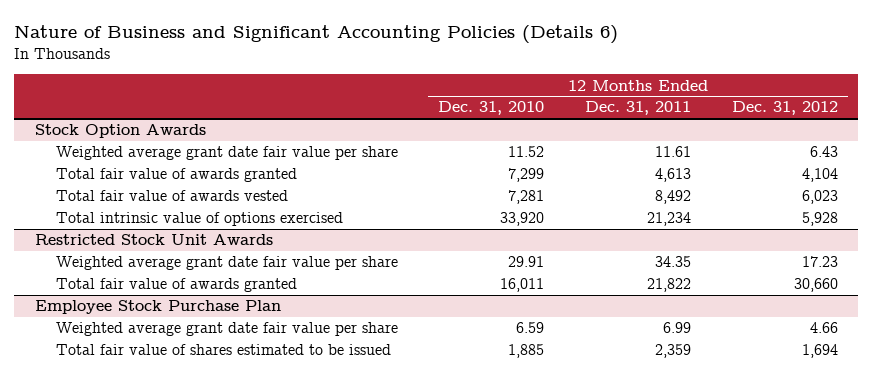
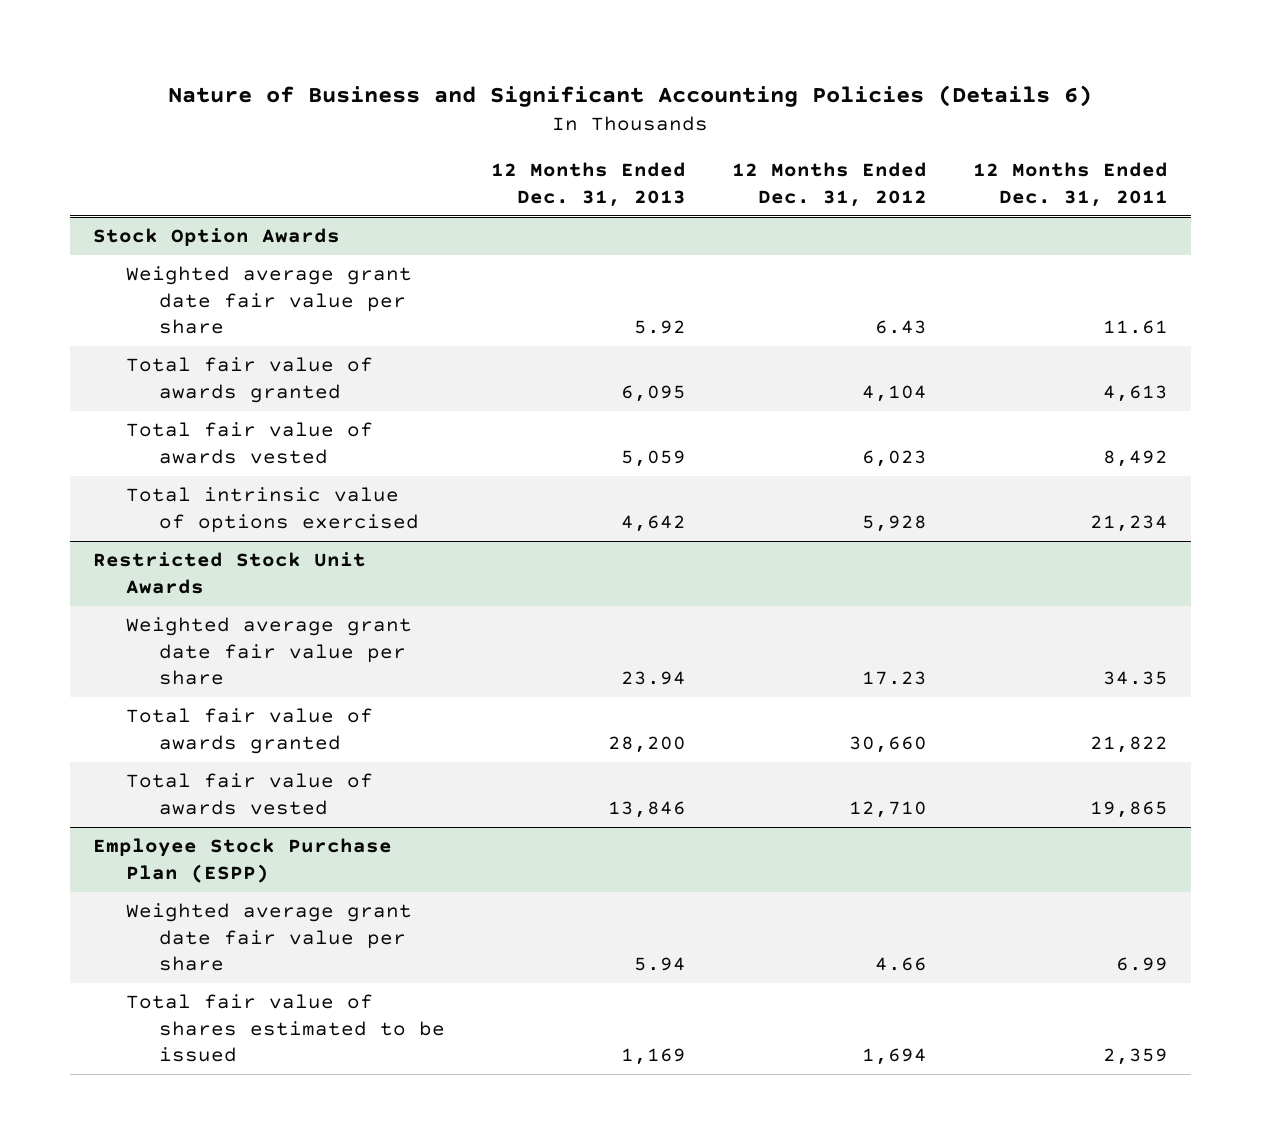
[438,101,545,116] Dec. 31, 2010 -> none
none -> [490,162,686,208] 12 Months Ended Dec. 31, 2013
none -> [125,773,373,815] Total fair value of awards vested
[34,300,281,315] Employee Stock Purchase Plan -> [92,838,392,883] Employee Stock Purchase Plan (ESPP)

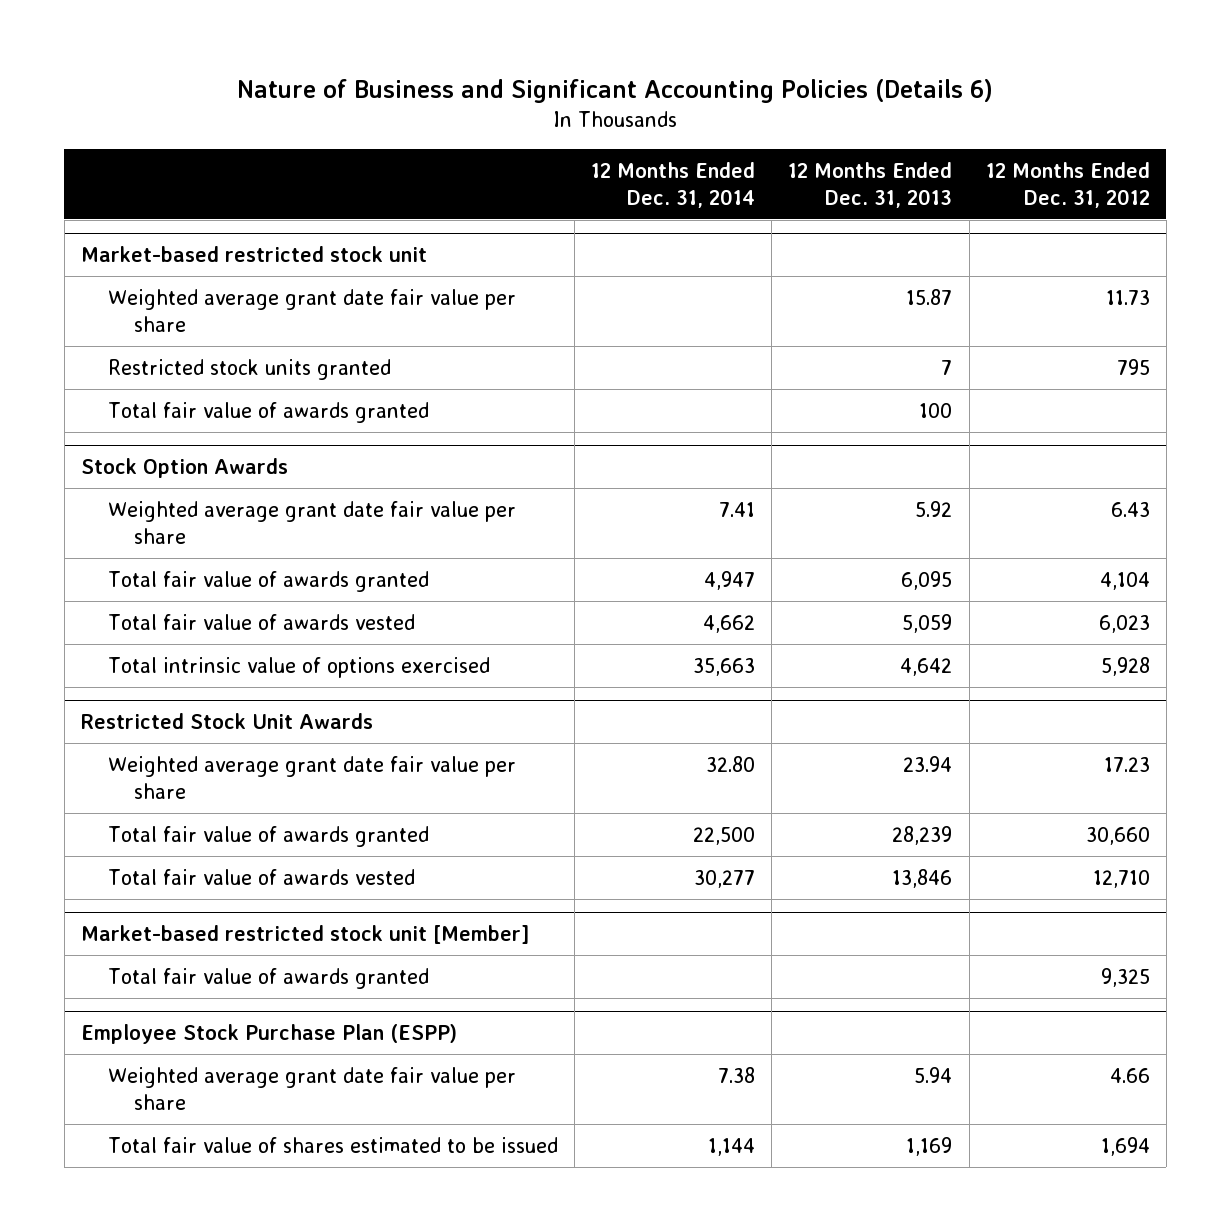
[973,162,1169,208] 12 Months Ended Dec. 31, 2011 -> none
none -> [591,161,756,209] 12 Months Ended Dec. 31, 2014
none -> [81,246,428,263] Market-based restricted stock unit
none -> [107,288,516,332] Weighted average grant date fair value per share
none -> [107,358,391,380] Restricted stock units granted
none -> [107,401,429,423] Total fair value of awards granted
[607,735,686,753] 28,200 -> [892,825,953,845] 28,239
none -> [81,925,530,945] Market-based restricted stock unit [Member]
none -> [107,967,429,989] Total fair value of awards granted

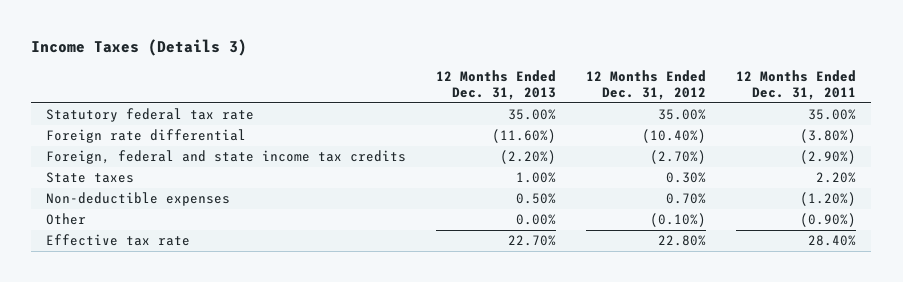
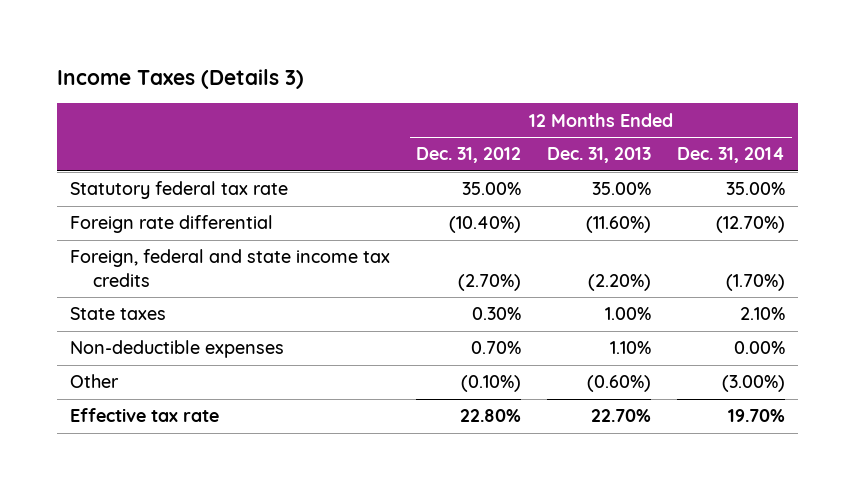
[736,69,857,101] 12 Months Ended Dec. 31, 2011 -> none
none -> [677,147,786,164] Dec. 31, 2014
[516,193,557,205] 0.50% -> [610,341,652,355] 1.10%
[516,214,557,226] 0.00% -> [587,375,652,393] (0.60%)

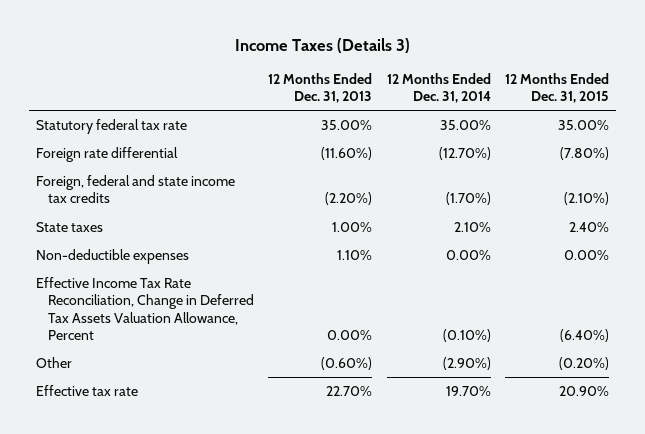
[416,147,522,164] Dec. 31, 2012 -> none
none -> [505,72,610,104] 12 Months Ended Dec. 31, 2015
none -> [35,277,254,341] Effective Income Tax Rate Reconciliation, Change in Deferred Tax Assets Valuation Allowance, Percent
[722,375,786,393] (3.00%) -> [442,357,491,371] (2.90%)

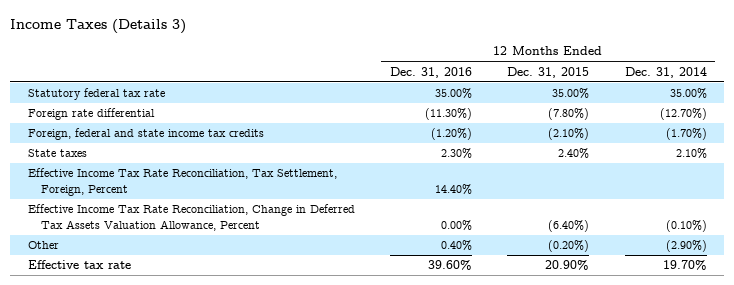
[268,72,373,104] 12 Months Ended Dec. 31, 2013 -> none
none -> [390,66,473,78] Dec. 31, 2016
[35,249,189,265] Non-deductible expenses -> none
none -> [27,168,337,196] Effective Income Tax Rate Reconciliation, Tax Settlement, Foreign, Percent

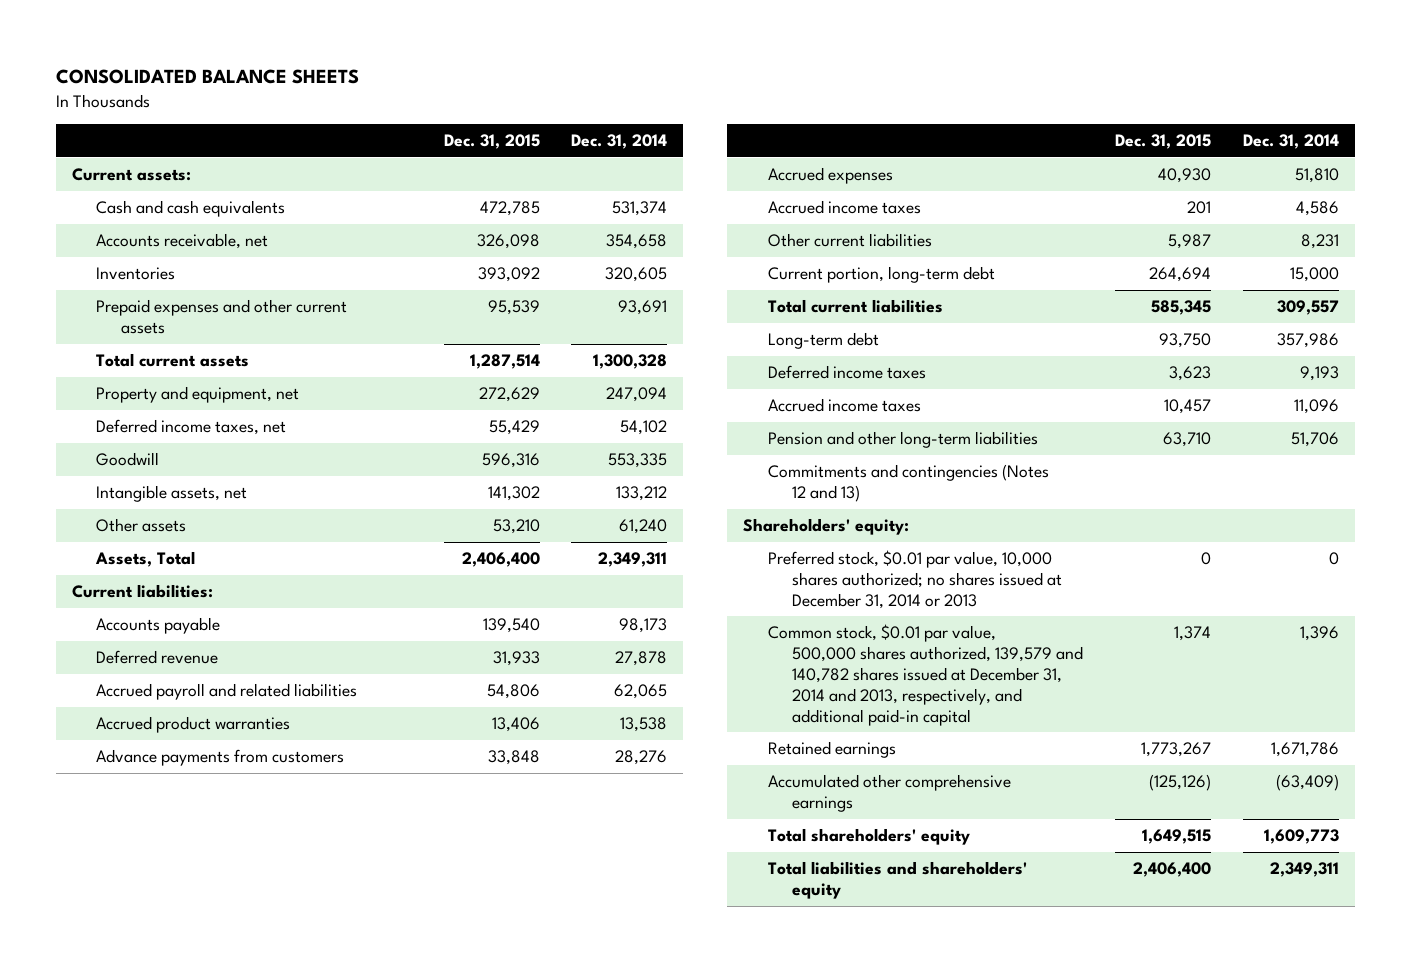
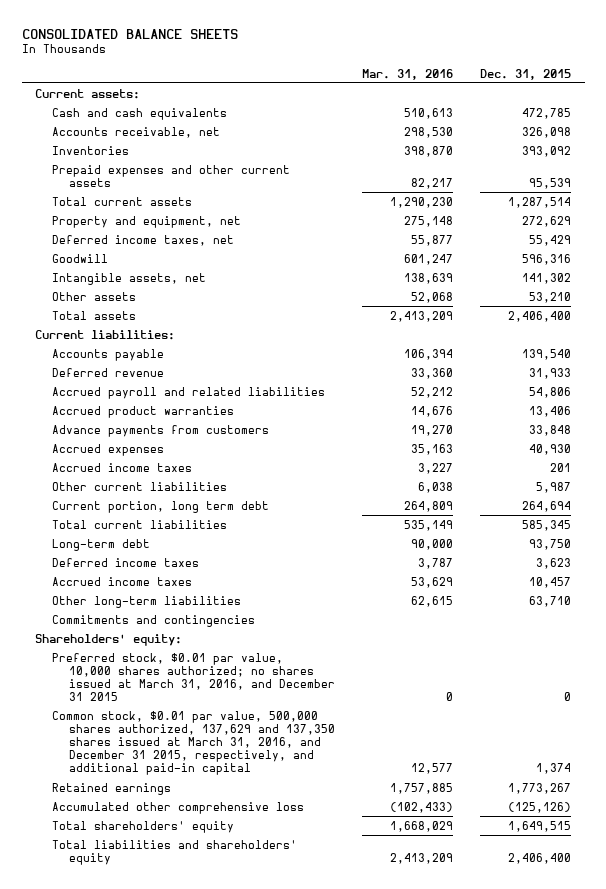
[571,134,668,150] Dec. 31, 2014 -> none
none -> [362,68,454,80] Mar. 31, 2016
[95,551,196,568] Assets, Total -> [52,310,137,320] Total assets
[767,266,995,284] Current portion, long-term debt -> [52,500,270,513] Current portion, long term debt
[767,431,1038,449] Pension and other long-term liabilities -> [52,595,242,608] Other long-term liabilities
[767,464,1049,503] Commitments and contingencies (Notes 12 and 13) -> [52,614,256,627] Commitments and contingencies
[767,550,1063,609] Preferred stock, $0.01 par value, 10,000 shares authorized; no shares issued at December 31, 2014 or 2013 -> [52,652,335,702] Preferred stock, $0.01 par value, 10,000 shares authorized; no shares issued at March 31, 2016, and December 31 2015
[767,624,1084,726] Common stock, $0.01 par value, 500,000 shares authorized, 139,579 and 140,782 shares issued at December 31, 2014 and 2013, respectively, and additional paid-in capital -> [52,710,335,776] Common stock, $0.01 par value, 500,000 shares authorized, 137,629 and 137,350 shares issued at March 31, 2016, and December 31 2015, respectively, and additional paid-in capital
[767,774,1011,813] Accumulated other comprehensive earnings -> [52,801,305,814] Accumulated other comprehensive loss

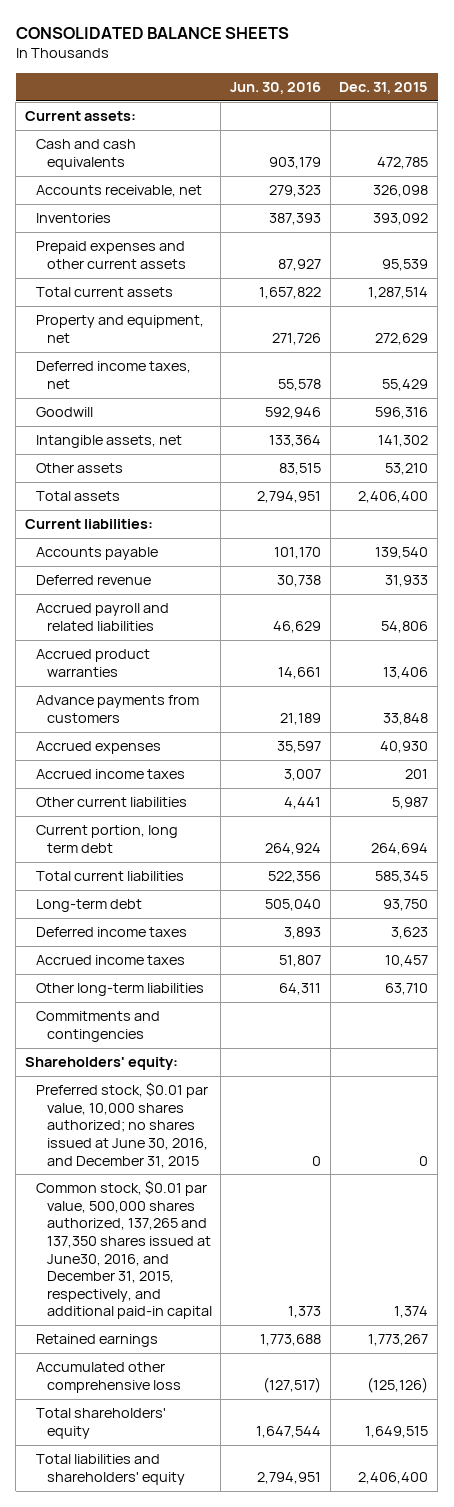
[362,68,454,80] Mar. 31, 2016 -> none
none -> [229,82,321,95] Jun. 30, 2016
[52,652,335,702] Preferred stock, $0.01 par value, 10,000 shares authorized; no shares issued at March 31, 2016, and December 31 2015 -> [35,1082,208,1168] Preferred stock, $0.01 par value, 10,000 shares authorized; no shares issued at June 30, 2016, and December 31, 2015
[52,710,335,776] Common stock, $0.01 par value, 500,000 shares authorized, 137,629 and 137,350 shares issued at March 31, 2016, and December 31 2015, respectively, and additional paid-in capital -> [35,1180,212,1320] Common stock, $0.01 par value, 500,000 shares authorized, 137,265 and 137,350 shares issued at June30, 2016, and December 31, 2015, respectively, and additional paid-in capital

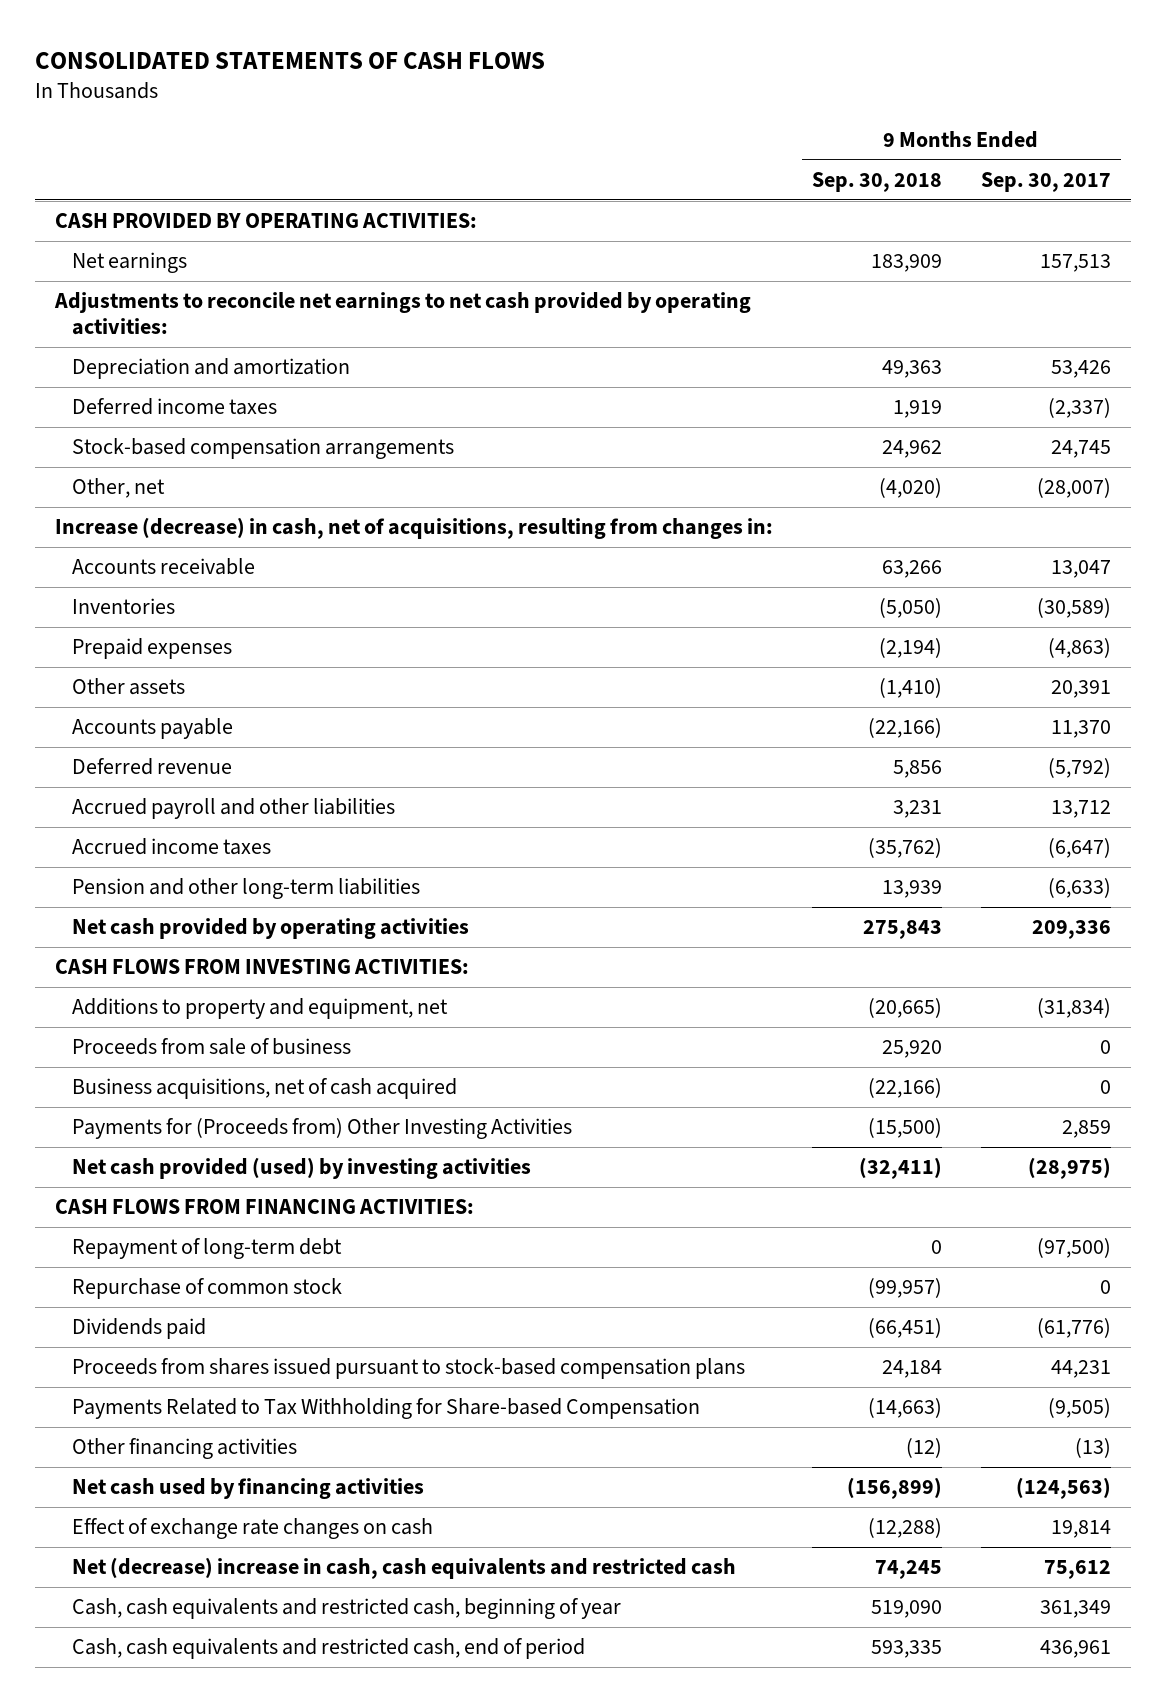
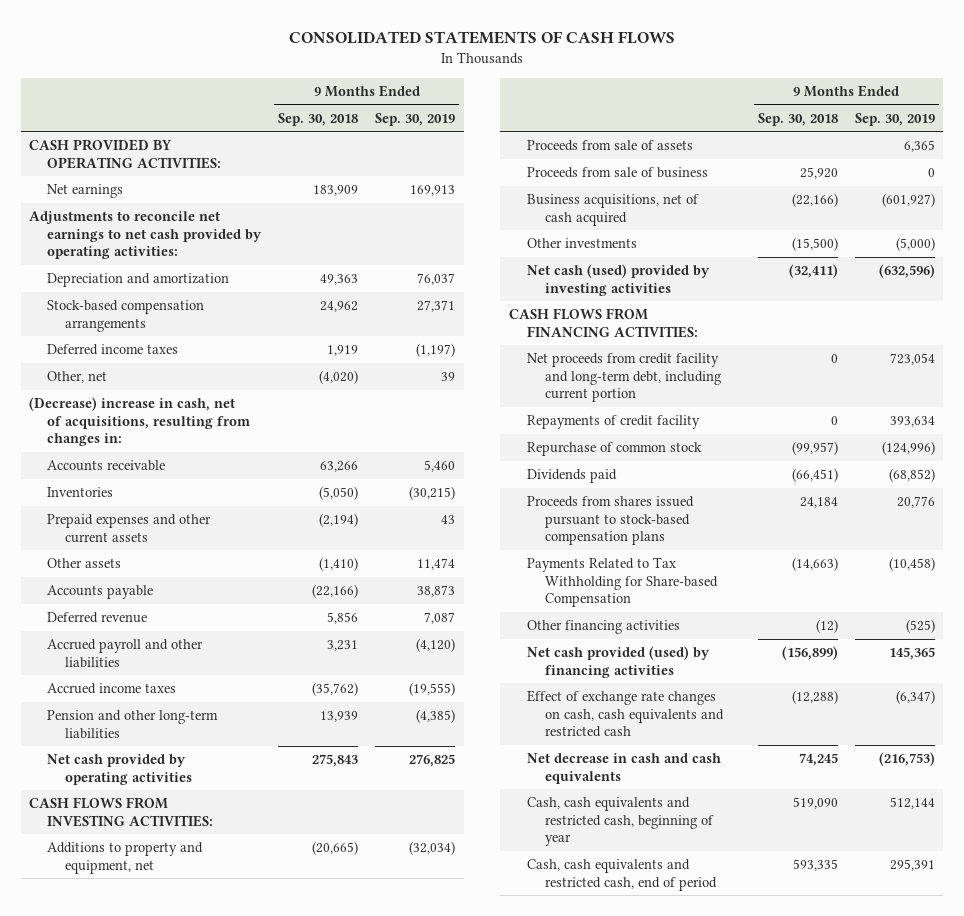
[981,172,1112,193] Sep. 30, 2017 -> none
none -> [375,112,456,126] Sep. 30, 2019
[72,398,278,416] Deferred income taxes -> [47,344,179,356] Deferred income taxes
[54,517,773,540] Increase (decrease) in cash, net of acquisitions, resulting from changes in: -> [29,397,251,446] (Decrease) increase in cash, net of acquisitions, resulting from changes in:
[72,638,233,660] Prepaid expenses -> [47,514,212,543] Prepaid expenses and other current assets
none -> [526,140,693,152] Proceeds from sale of assets
[72,1118,573,1140] Payments for (Proceeds from) Other Investing Activities -> [526,238,637,249] Other investments
[72,1157,532,1180] Net cash provided (used) by investing activities -> [526,264,710,296] Net cash (used) provided by investing activities
[72,1238,343,1260] Repayment of long-term debt -> none
none -> [526,353,722,402] Net proceeds from credit facility and long-term debt, including current portion
none -> [526,415,700,430] Repayments of credit facility
[72,1478,425,1500] Net cash used by financing activities -> [526,646,710,678] Net cash provided (used) by financing activities
[72,1518,434,1540] Effect of exchange rate changes on cash -> [526,690,725,737] Effect of exchange rate changes on cash, cash equivalents and restricted cash
[72,1557,737,1580] Net (decrease) increase in cash, cash equivalents and restricted cash -> [526,753,721,784] Net decrease in cash and cash equivalents

